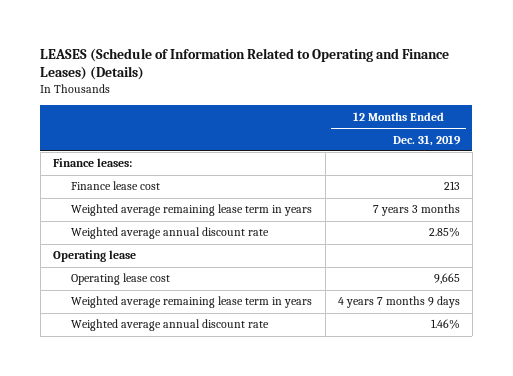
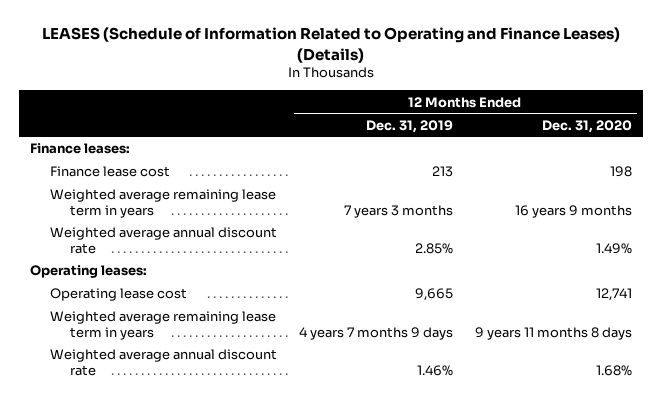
none -> [541,119,632,133] Dec. 31, 2020
[52,250,136,263] Operating lease -> [30,265,148,279] Operating leases:

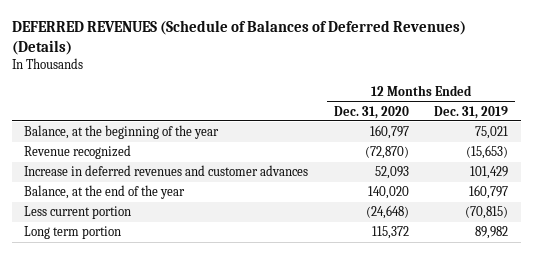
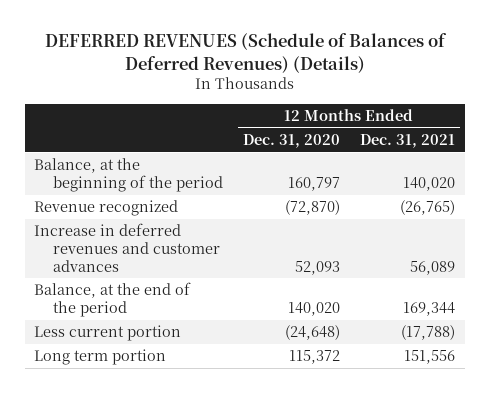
[434,105,509,119] Dec. 31, 2019 -> none
none -> [359,133,455,148] Dec. 31, 2021
[24,125,220,140] Balance, at the beginning of the year -> [34,158,224,192] Balance, at the beginning of the period
[24,185,186,200] Balance, at the end of the year -> [34,282,192,317] Balance, at the end of the period

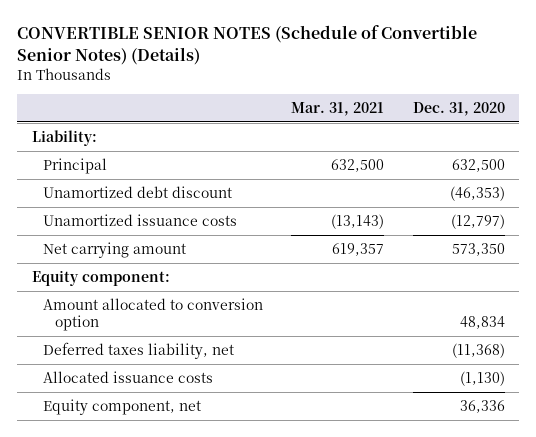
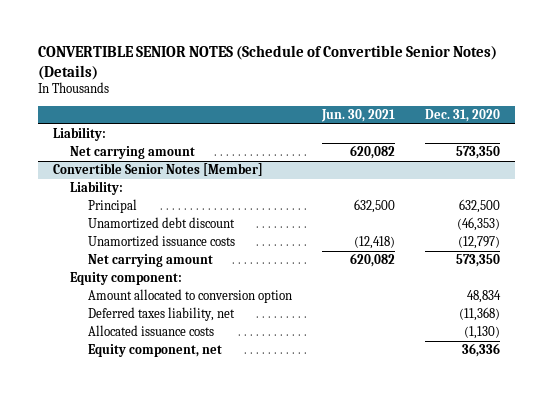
[291,102,385,117] Mar. 31, 2021 -> none
none -> [320,109,395,123] Jun. 30, 2021
none -> [70,146,196,160] Net carrying amount
none -> [52,163,263,177] Convertible Senior Notes [Member]
none -> [70,181,124,196] Liability:

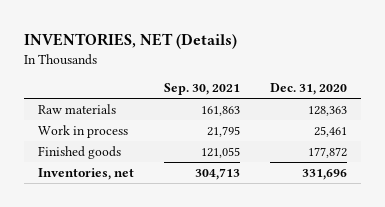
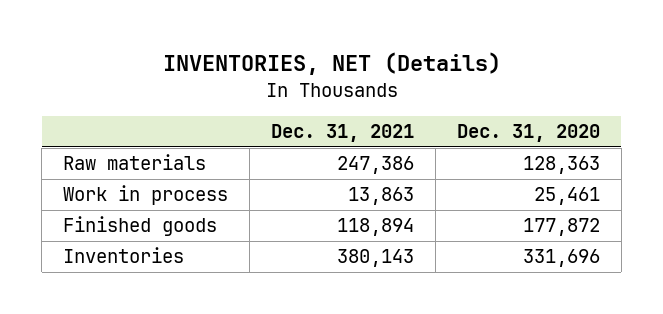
[163,83,240,96] Sep. 30, 2021 -> none
none -> [271,124,415,143] Dec. 31, 2021
[38,168,135,181] Inventories, net -> [63,247,185,264] Inventories

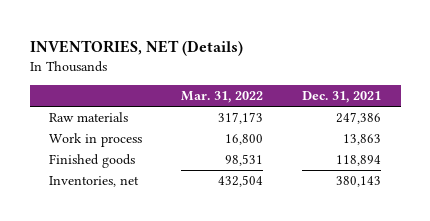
[456,124,600,143] Dec. 31, 2020 -> none
none -> [181,91,264,104] Mar. 31, 2022
[63,247,185,264] Inventories -> [49,176,140,188] Inventories, net

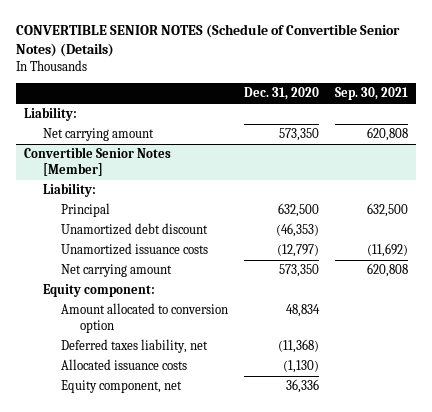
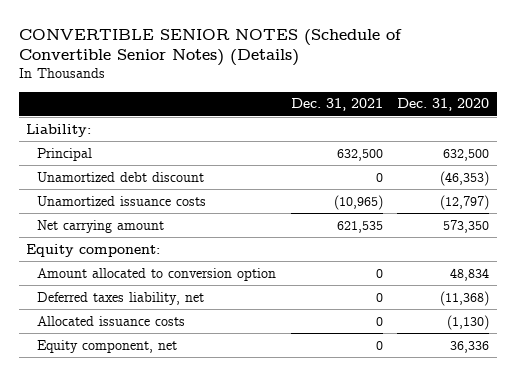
[335,87,409,101] Sep. 30, 2021 -> none
none -> [290,98,383,112] Dec. 31, 2021
[42,128,154,142] Net carrying amount -> none
[24,147,172,176] Convertible Senior Notes [Member] -> none
[42,183,96,198] Liability: -> none

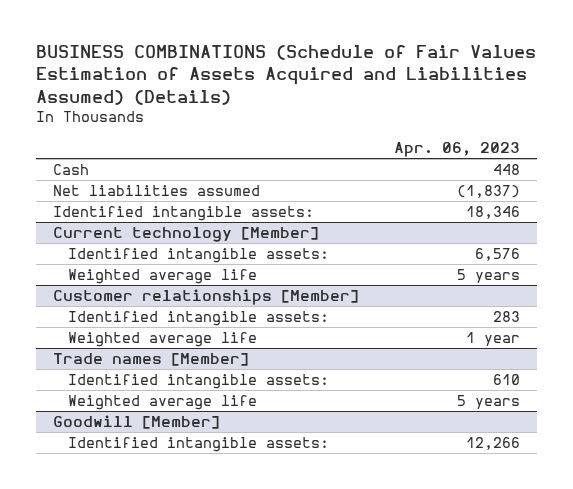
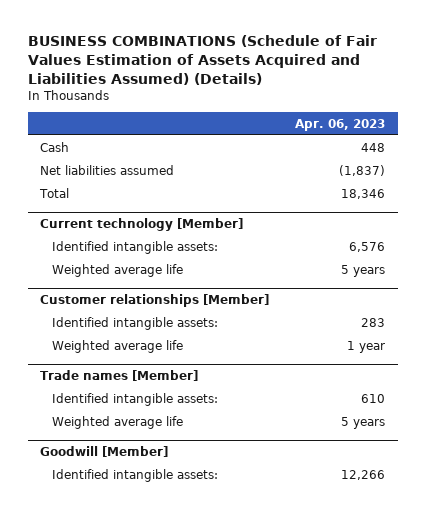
[53,206,315,222] Identified intangible assets: -> [39,187,70,198] Total

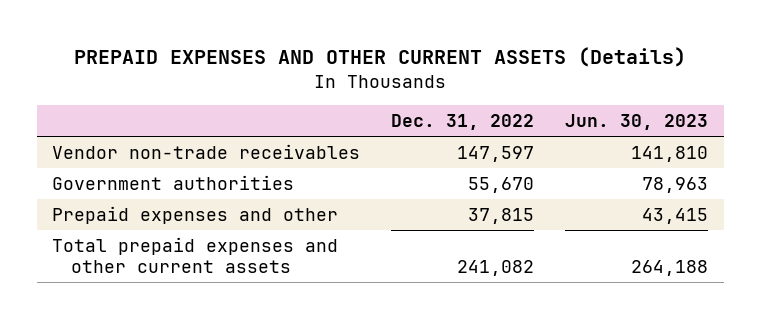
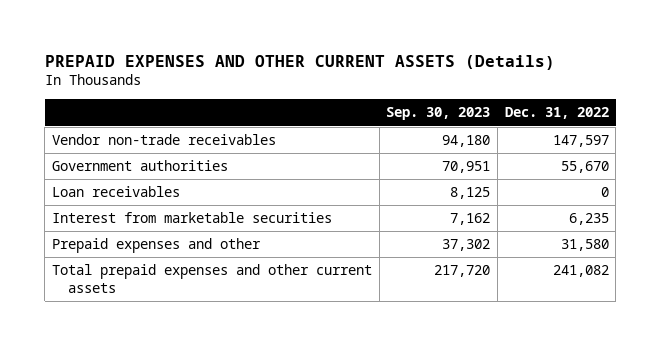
[565,114,709,131] Jun. 30, 2023 -> none
none -> [386,107,491,121] Sep. 30, 2023
none -> [52,186,181,198] Loan receivables
none -> [52,212,333,224] Interest from marketable securities
[468,207,535,224] 37,815 -> [560,239,609,252] 31,580

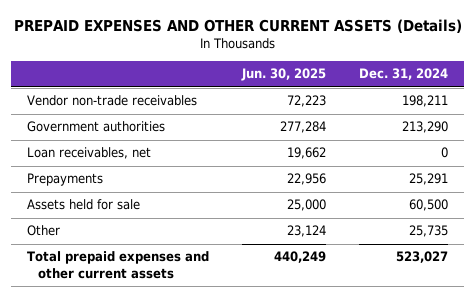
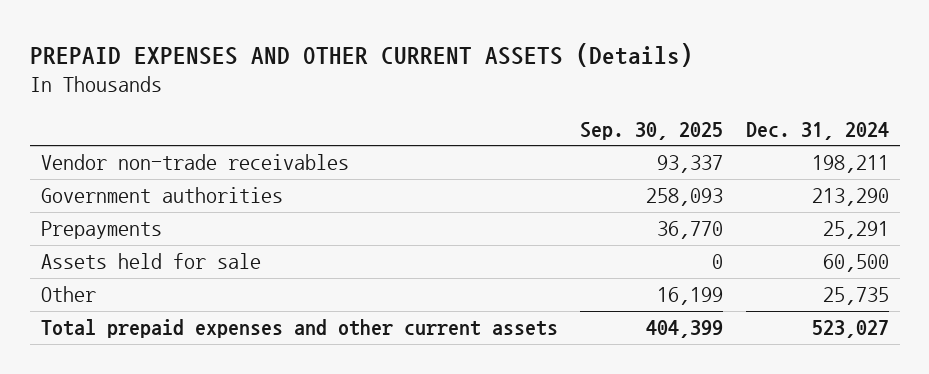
[241,68,327,82] Jun. 30, 2025 -> none
none -> [580,121,724,140] Sep. 30, 2025
[27,147,152,160] Loan receivables, net -> none

